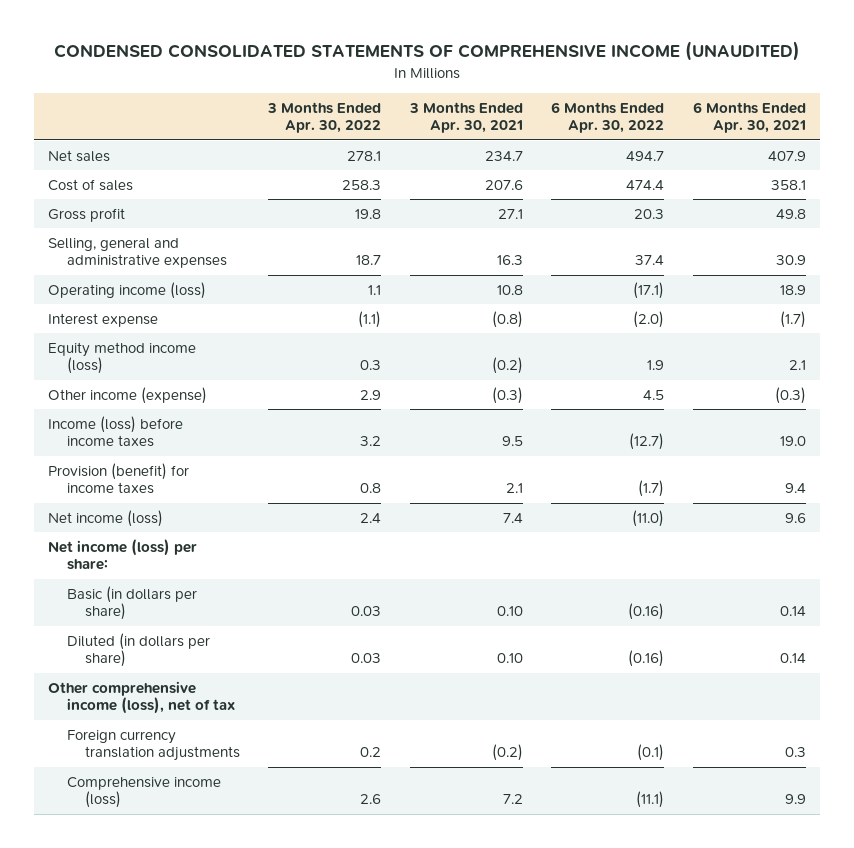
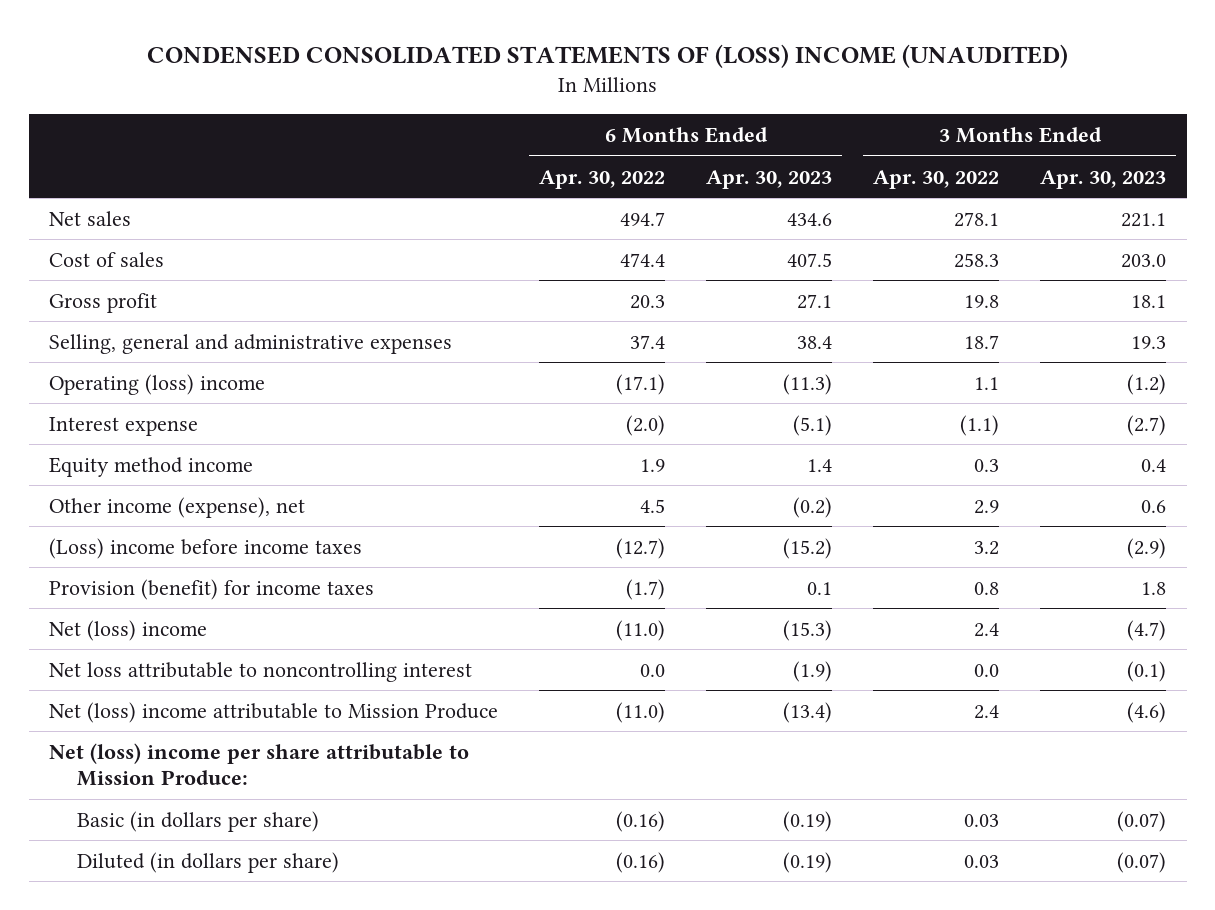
[53,41,800,62] CONDENSED CONSOLIDATED STATEMENTS OF COMPREHENSIVE INCOME (UNAUDITED) -> [146,43,1068,68] CONDENSED CONSOLIDATED STATEMENTS OF (LOSS) INCOME (UNAUDITED)
[408,101,523,134] 3 Months Ended Apr. 30, 2021 -> none
[692,101,806,134] 6 Months Ended Apr. 30, 2021 -> none
none -> [706,169,833,189] Apr. 30, 2023
none -> [1040,169,1167,189] Apr. 30, 2023
[48,281,207,299] Operating income (loss) -> [49,373,266,395] Operating (loss) income
[48,341,197,375] Equity method income (loss) -> [49,456,254,477] Equity method income
[48,386,208,404] Other income (expense) -> [49,496,306,518] Other income (expense), net
[48,415,184,448] Income (loss) before income taxes -> [49,537,363,559] (Loss) income before income taxes
none -> [49,619,208,641] Net (loss) income
none -> [49,661,473,682] Net loss attributable to noncontrolling interest
[48,509,164,527] Net income (loss) -> [49,701,499,723] Net (loss) income attributable to Mission Produce
[48,538,198,571] Net income (loss) per share: -> [49,742,470,787] Net (loss) income per share attributable to Mission Produce:
[48,680,235,715] Other comprehensive income (loss), net of tax -> none
[66,729,240,762] Foreign currency translation adjustments -> none
[66,776,221,809] Comprehensive income (loss) -> none

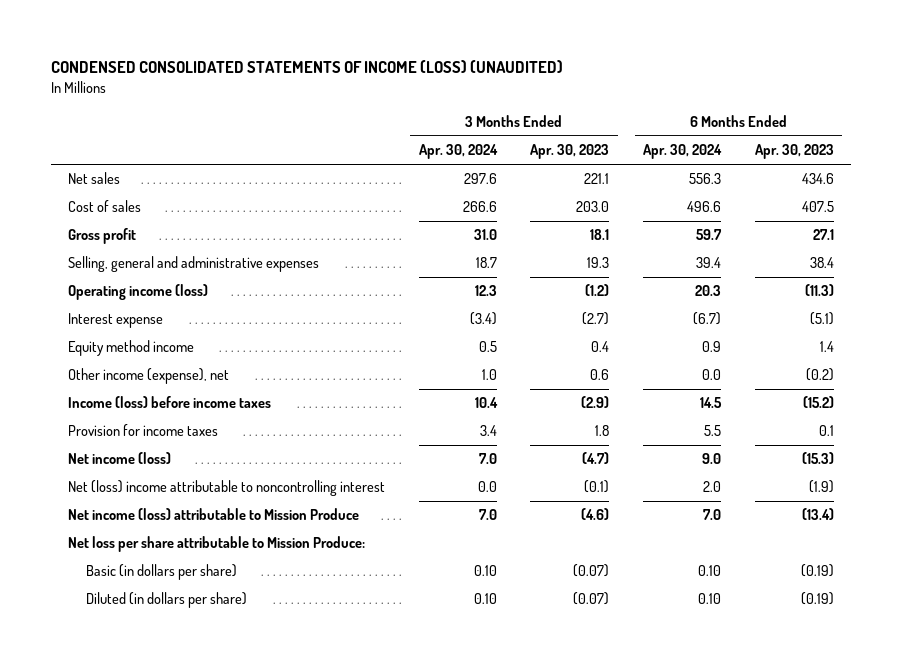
[146,43,1068,68] CONDENSED CONSOLIDATED STATEMENTS OF (LOSS) INCOME (UNAUDITED) -> [50,60,563,74] CONDENSED CONSOLIDATED STATEMENTS OF INCOME (LOSS) (UNAUDITED)
[539,169,666,189] Apr. 30, 2022 -> none
[873,169,1000,189] Apr. 30, 2022 -> none
none -> [418,144,498,160] Apr. 30, 2024
none -> [643,144,723,160] Apr. 30, 2024
[49,373,266,395] Operating (loss) income -> [67,284,208,301] Operating income (loss)
[49,537,363,559] (Loss) income before income taxes -> [67,396,271,409] Income (loss) before income taxes
[49,578,375,600] Provision (benefit) for income taxes -> [67,424,218,437] Provision for income taxes
[49,619,208,641] Net (loss) income -> [67,452,171,465] Net income (loss)
[49,661,473,682] Net loss attributable to noncontrolling interest -> [67,480,385,497] Net (loss) income attributable to noncontrolling interest
[49,701,499,723] Net (loss) income attributable to Mission Produce -> [67,508,359,521] Net income (loss) attributable to Mission Produce
[49,742,470,787] Net (loss) income per share attributable to Mission Produce: -> [67,536,365,553] Net loss per share attributable to Mission Produce:

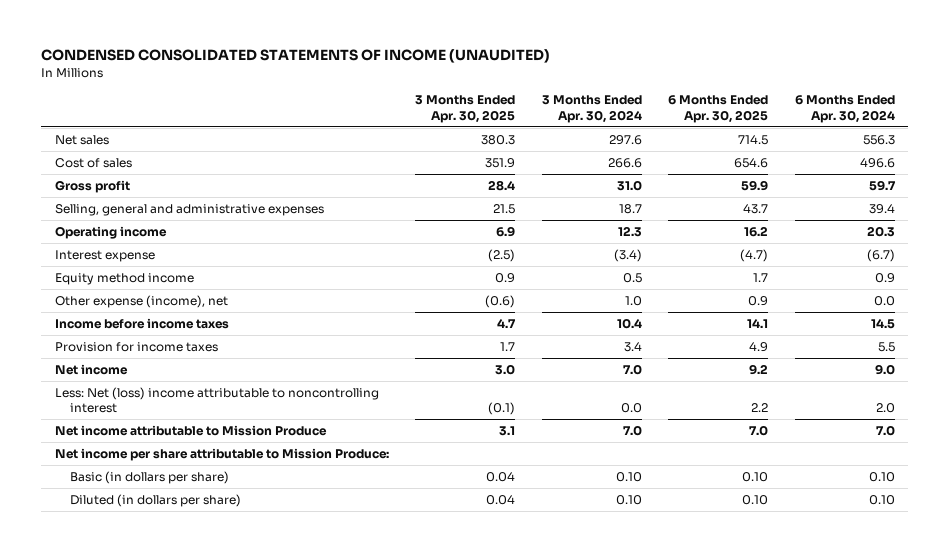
[50,60,563,74] CONDENSED CONSOLIDATED STATEMENTS OF INCOME (LOSS) (UNAUDITED) -> [41,49,551,64] CONDENSED CONSOLIDATED STATEMENTS OF INCOME (UNAUDITED)
[530,144,610,160] Apr. 30, 2023 -> none
[755,144,835,160] Apr. 30, 2023 -> none
none -> [415,95,516,123] 3 Months Ended Apr. 30, 2025
none -> [668,95,769,123] 6 Months Ended Apr. 30, 2025
[67,284,208,301] Operating income (loss) -> [54,225,167,239] Operating income
[67,368,229,385] Other income (expense), net -> [54,294,228,308] Other expense (income), net
[67,396,271,409] Income (loss) before income taxes -> [54,317,229,329] Income before income taxes
[67,452,171,465] Net income (loss) -> [54,363,128,375] Net income
[67,480,385,497] Net (loss) income attributable to noncontrolling interest -> [54,386,379,413] Less: Net (loss) income attributable to noncontrolling interest
[67,508,359,521] Net income (loss) attributable to Mission Produce -> [54,424,327,436] Net income attributable to Mission Produce
[67,536,365,553] Net loss per share attributable to Mission Produce: -> [54,447,389,461] Net income per share attributable to Mission Produce:

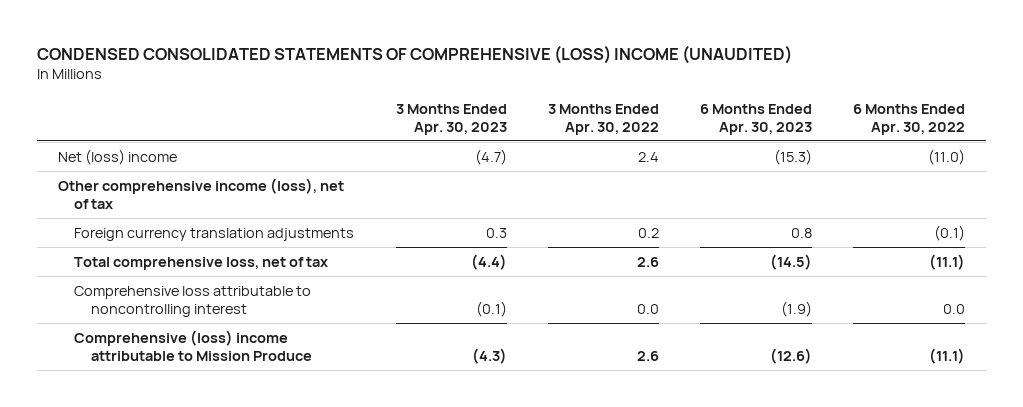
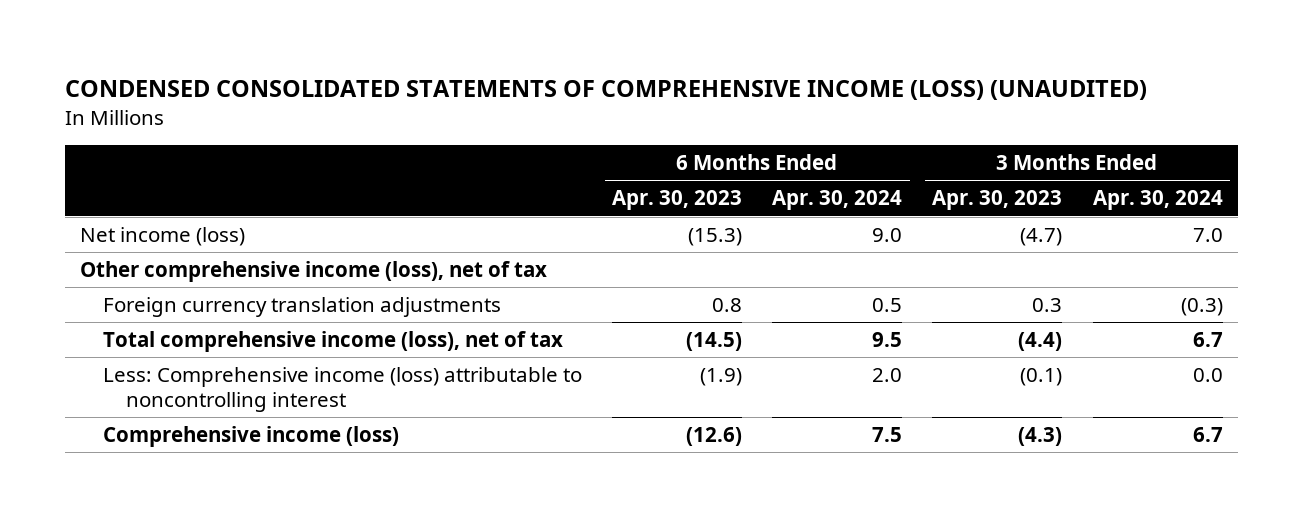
[37,44,793,64] CONDENSED CONSOLIDATED STATEMENTS OF COMPREHENSIVE (LOSS) INCOME (UNAUDITED) -> [64,79,1147,100] CONDENSED CONSOLIDATED STATEMENTS OF COMPREHENSIVE INCOME (LOSS) (UNAUDITED)
[547,103,659,135] 3 Months Ended Apr. 30, 2022 -> none
[853,103,966,135] 6 Months Ended Apr. 30, 2022 -> none
none -> [772,190,903,211] Apr. 30, 2024
none -> [1092,190,1223,211] Apr. 30, 2024
[57,148,177,165] Net (loss) income -> [79,227,245,247] Net income (loss)
[74,256,329,270] Total comprehensive loss, net of tax -> [103,331,564,353] Total comprehensive income (loss), net of tax
[74,285,312,317] Comprehensive loss attributable to noncontrolling interest -> [103,367,583,412] Less: Comprehensive income (loss) attributable to noncontrolling interest
[74,329,312,361] Comprehensive (loss) income attributable to Mission Produce -> [103,426,400,448] Comprehensive income (loss)

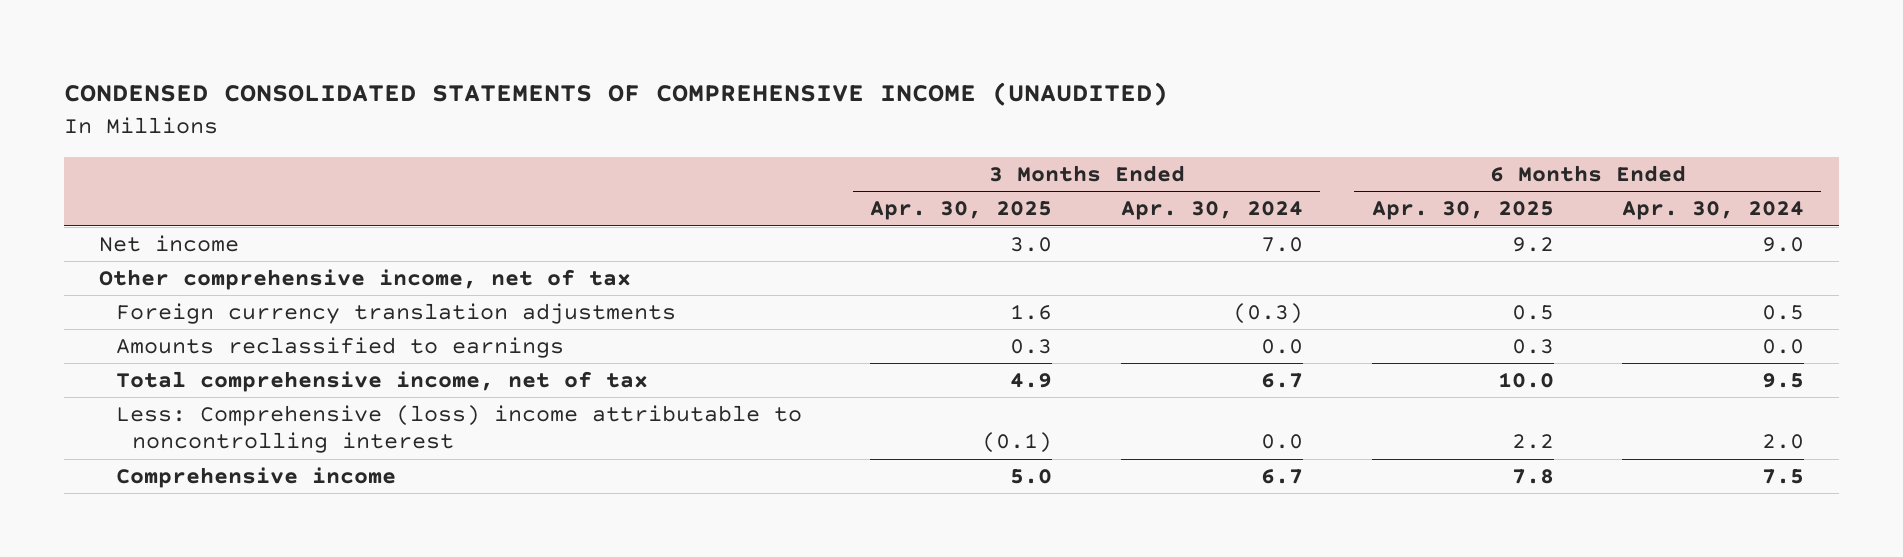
[64,79,1147,100] CONDENSED CONSOLIDATED STATEMENTS OF COMPREHENSIVE INCOME (LOSS) (UNAUDITED) -> [64,82,1169,107] CONDENSED CONSOLIDATED STATEMENTS OF COMPREHENSIVE INCOME (UNAUDITED)
[612,190,743,211] Apr. 30, 2023 -> none
[932,190,1063,211] Apr. 30, 2023 -> none
none -> [870,201,1053,221] Apr. 30, 2025
none -> [1371,201,1554,221] Apr. 30, 2025
[79,227,245,247] Net income (loss) -> [98,235,239,253] Net income
[79,261,547,283] Other comprehensive income (loss), net of tax -> [98,269,631,291] Other comprehensive income, net of tax
none -> [115,337,564,359] Amounts reclassified to earnings
[103,331,564,353] Total comprehensive income (loss), net of tax -> [115,371,648,393] Total comprehensive income, net of tax
[103,367,583,412] Less: Comprehensive income (loss) attributable to noncontrolling interest -> [115,405,802,454] Less: Comprehensive (loss) income attributable to noncontrolling interest
[103,426,400,448] Comprehensive income (loss) -> [115,467,396,489] Comprehensive income

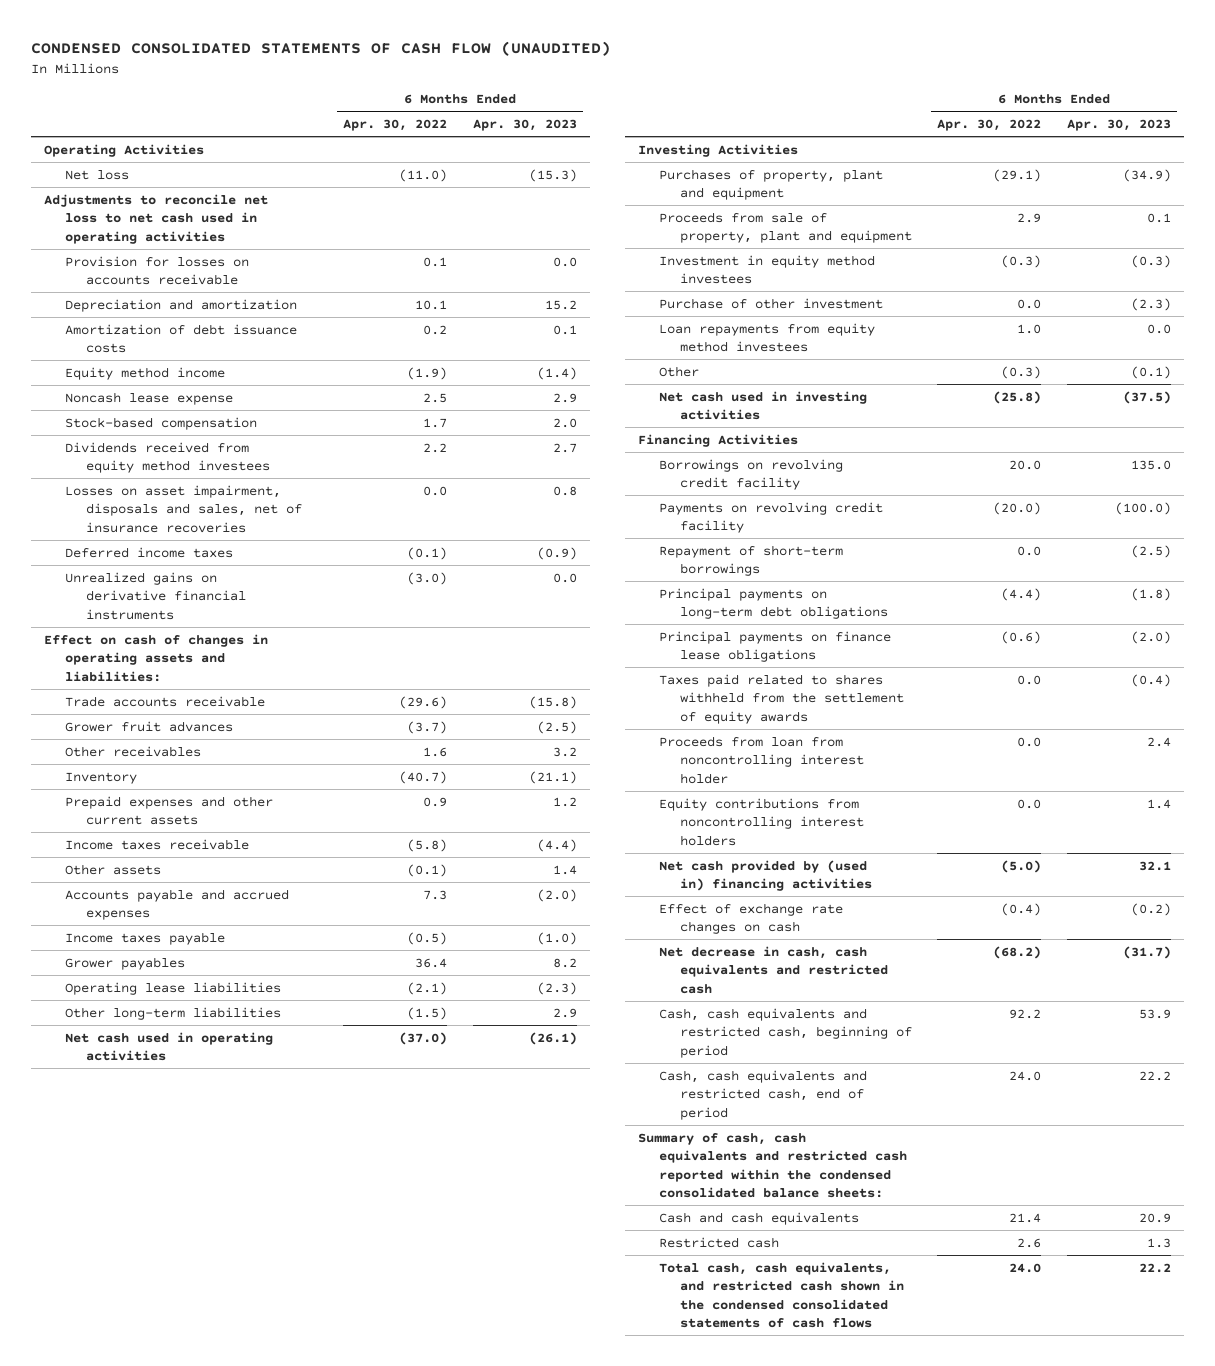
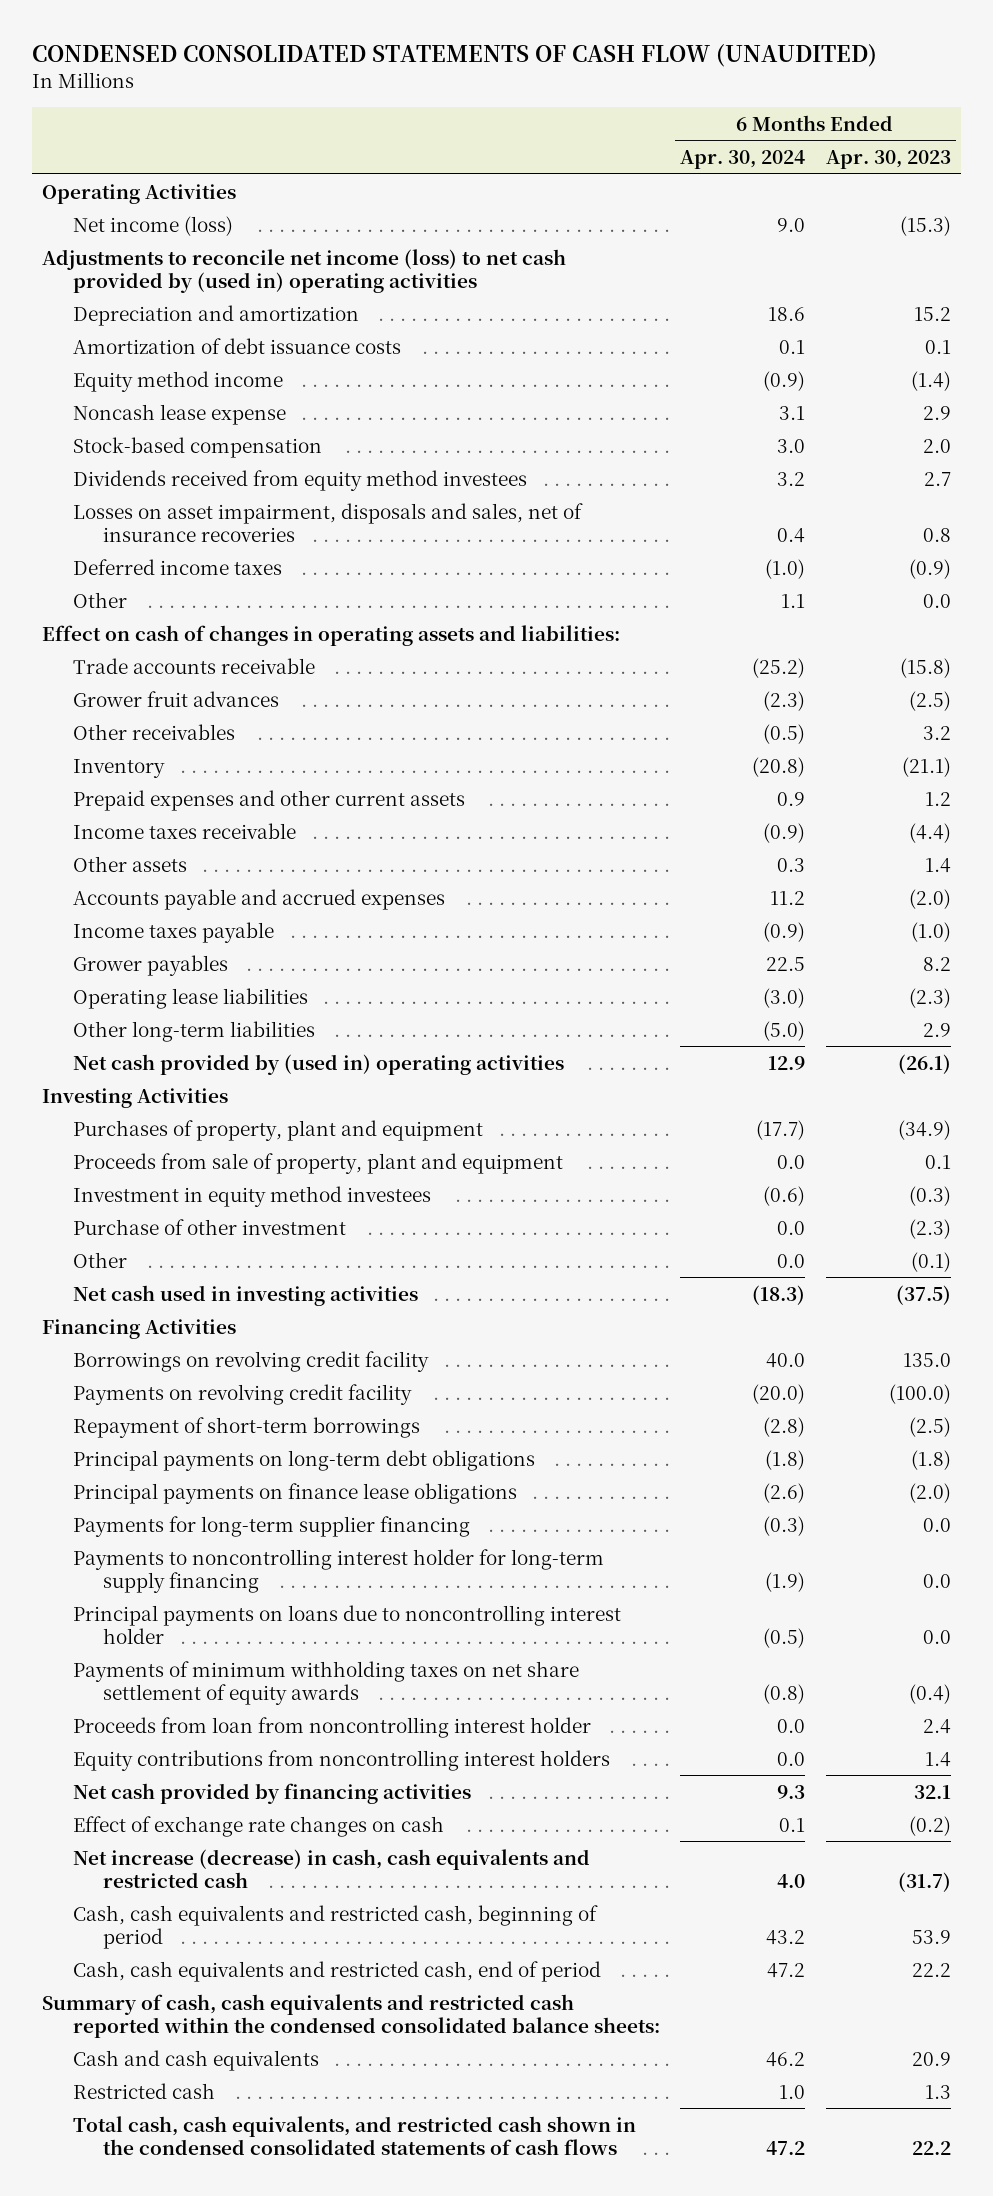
[343,119,448,132] Apr. 30, 2022 -> none
none -> [680,149,806,169] Apr. 30, 2024
[64,255,249,286] Provision for losses on accounts receivable -> none
[64,169,129,180] Net loss -> [72,215,233,236] Net income (loss)
[44,193,269,244] Adjustments to reconcile net loss to net cash used in operating activities -> [42,248,567,293] Adjustments to reconcile net income (loss) to net cash provided by (used in) operating activities
[64,571,246,620] Unrealized gains on derivative financial instruments -> none
none -> [72,591,127,608] Other
[64,1031,273,1062] Net cash used in operating activities -> [72,1053,564,1075] Net cash provided by (used in) operating activities
[658,322,875,353] Loan repayments from equity method investees -> none
none -> [72,1515,470,1537] Payments for long-term supplier financing
none -> [72,1548,604,1593] Payments to noncontrolling interest holder for long-term supply financing
none -> [72,1604,621,1644] Principal payments on loans due to noncontrolling interest holder
[658,673,904,724] Taxes paid related to shares withheld from the settlement of equity awards -> [72,1660,579,1705] Payments of minimum withholding taxes on net share settlement of equity awards
[658,859,872,892] Net cash provided by (used in) financing activities -> [72,1782,471,1804] Net cash provided by financing activities
[658,945,888,994] Net decrease in cash, cash equivalents and restricted cash -> [72,1848,590,1888] Net increase (decrease) in cash, cash equivalents and restricted cash

